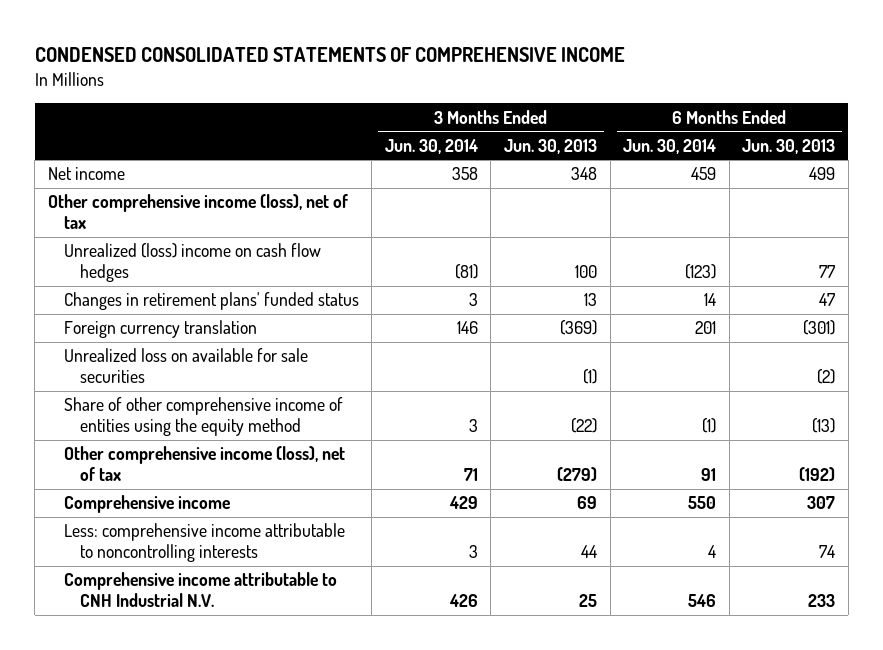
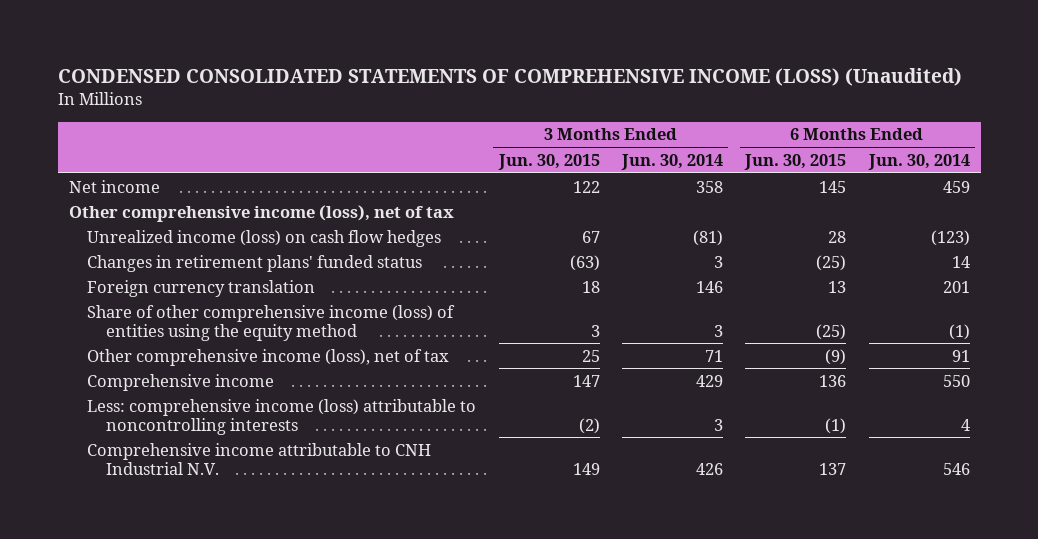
[34,47,625,63] CONDENSED CONSOLIDATED STATEMENTS OF COMPREHENSIVE INCOME -> [57,68,962,87] CONDENSED CONSOLIDATED STATEMENTS OF COMPREHENSIVE INCOME (LOSS) (Unaudited)
[504,138,598,154] Jun. 30, 2013 -> none
[742,138,836,154] Jun. 30, 2013 -> none
none -> [497,153,600,170] Jun. 30, 2015
none -> [744,153,847,170] Jun. 30, 2015
[63,243,321,283] Unrealized (loss) income on cash flow hedges -> [87,229,442,247] Unrealized income (loss) on cash flow hedges
[63,348,308,384] Unrealized loss on available for sale securities -> none
[63,397,343,437] Share of other comprehensive income of entities using the equity method -> [87,304,456,341] Share of other comprehensive income (loss) of entities using the equity method
[63,523,345,563] Less: comprehensive income attributable to noncontrolling interests -> [87,398,477,435] Less: comprehensive income (loss) attributable to noncontrolling interests

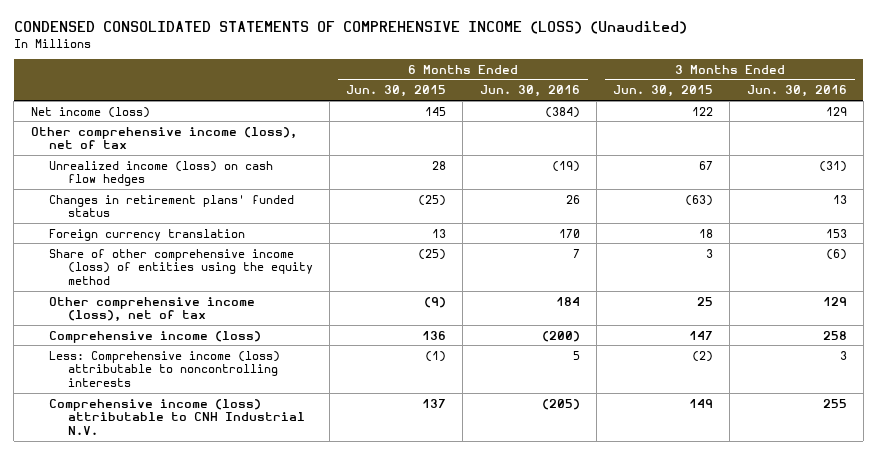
[620,153,723,170] Jun. 30, 2014 -> none
[867,153,970,170] Jun. 30, 2014 -> none
none -> [479,85,580,98] Jun. 30, 2016
none -> [746,85,847,98] Jun. 30, 2016
[68,179,160,193] Net income -> [30,106,150,118] Net income (loss)
[87,373,275,391] Comprehensive income -> [49,330,262,343] Comprehensive income (loss)
[87,398,477,435] Less: comprehensive income (loss) attributable to noncontrolling interests -> [49,350,281,387] Less: Comprehensive income (loss) attributable to noncontrolling interests
[87,442,432,475] Comprehensive income attributable to CNH Industrial N.V. -> [49,398,305,435] Comprehensive income (loss) attributable to CNH Industrial N.V.

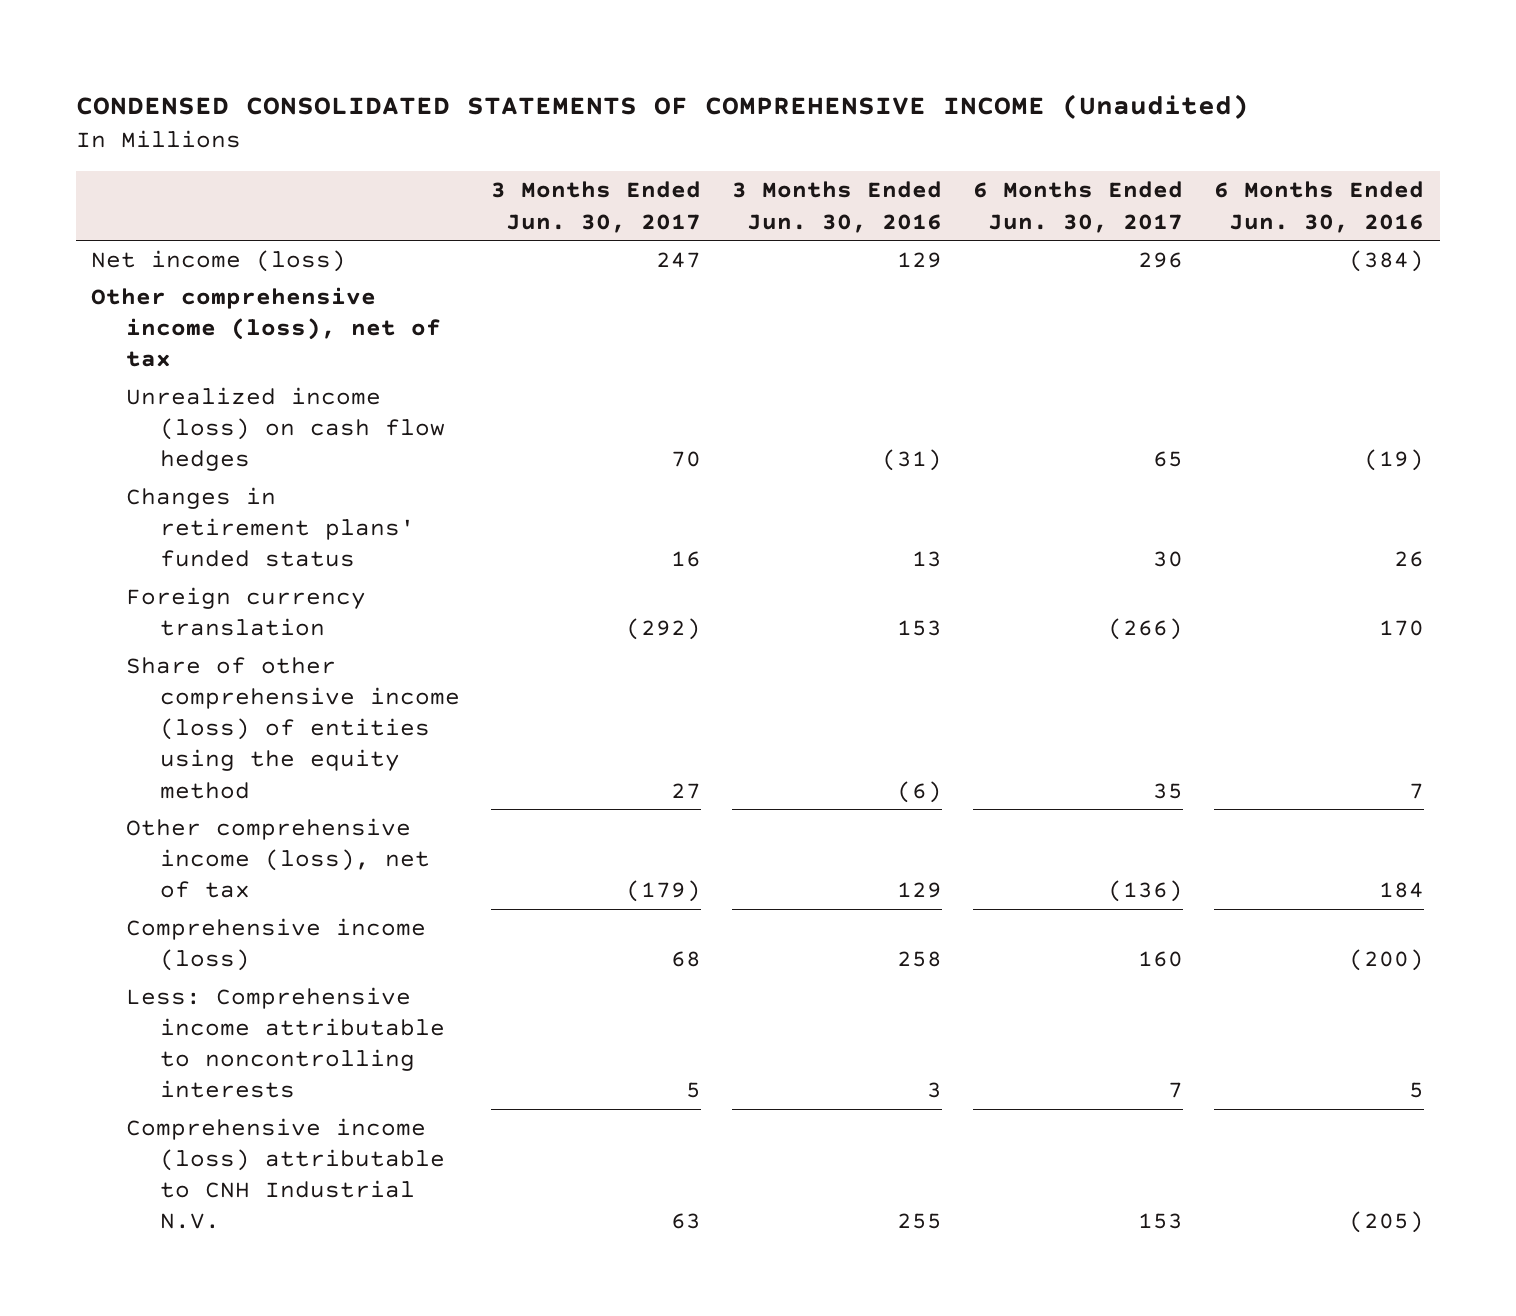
[13,20,687,34] CONDENSED CONSOLIDATED STATEMENTS OF COMPREHENSIVE INCOME (LOSS) (Unaudited) -> [75,93,1249,119] CONDENSED CONSOLIDATED STATEMENTS OF COMPREHENSIVE INCOME (Unaudited)
[346,85,447,98] Jun. 30, 2015 -> none
[613,85,714,98] Jun. 30, 2015 -> none
none -> [490,181,701,233] 3 Months Ended Jun. 30, 2017
none -> [973,181,1184,233] 6 Months Ended Jun. 30, 2017
[49,350,281,387] Less: Comprehensive income (loss) attributable to noncontrolling interests -> [125,986,445,1099] Less: Comprehensive income attributable to noncontrolling interests

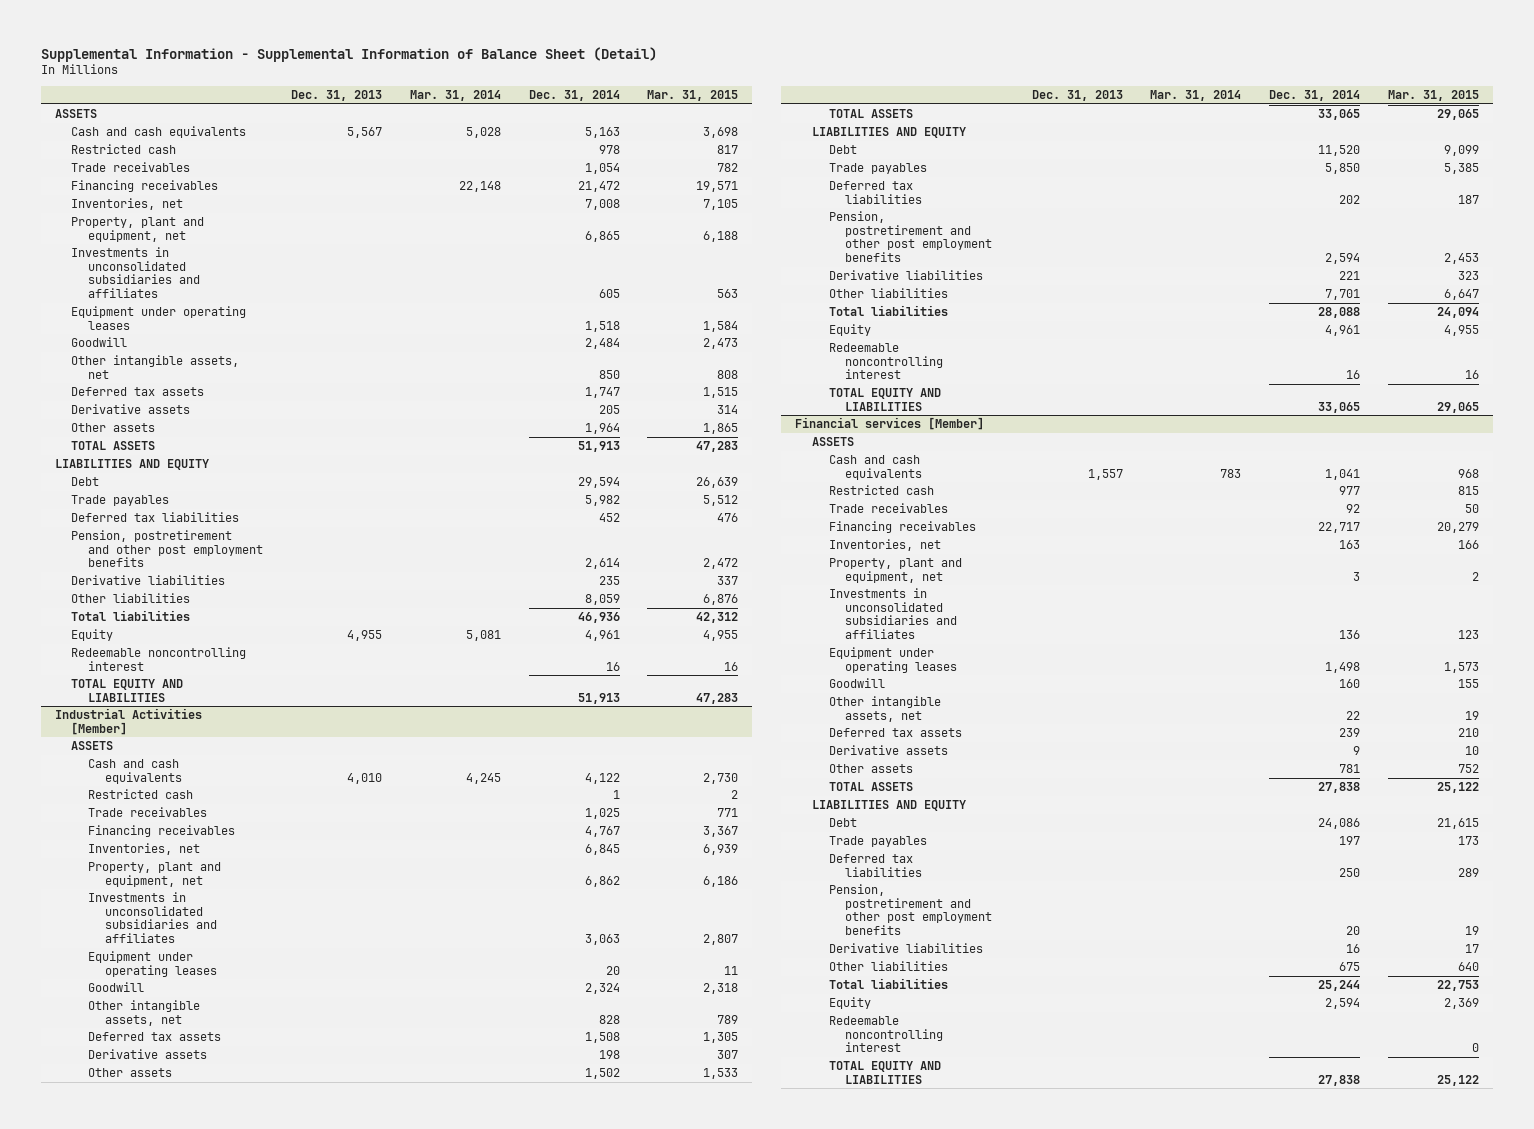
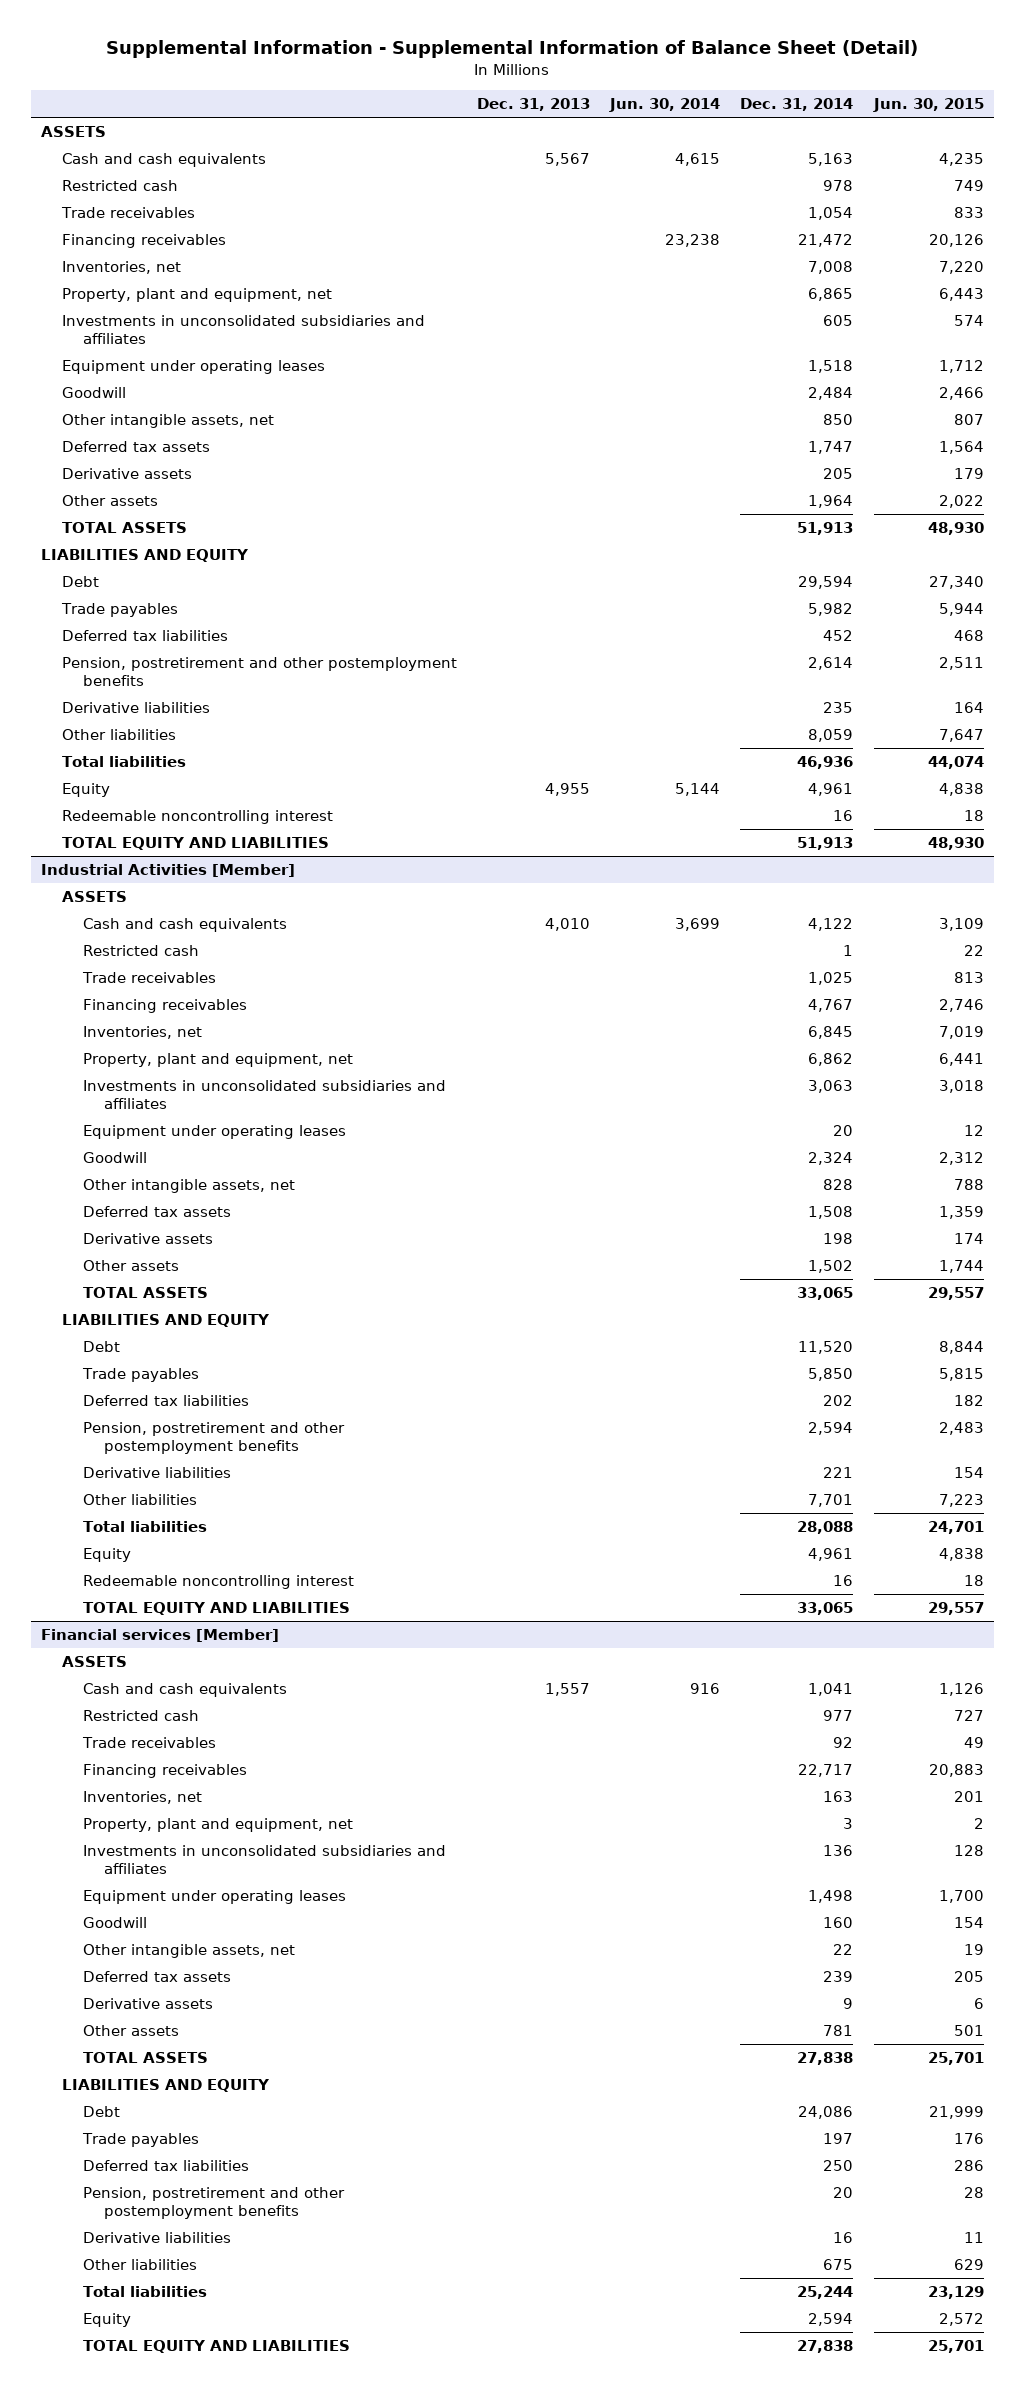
[409,90,501,102] Mar. 31, 2014 -> none
[647,90,739,102] Mar. 31, 2015 -> none
none -> [609,98,721,113] Jun. 30, 2014
none -> [872,98,984,113] Jun. 30, 2015
[71,530,264,568] Pension, postretirement and other post employment benefits -> [61,657,457,687] Pension, postretirement and other postemployment benefits
[828,211,993,262] Pension, postretirement and other post employment benefits -> [82,1422,345,1455] Pension, postretirement and other postemployment benefits
[828,884,993,935] Pension, postretirement and other post employment benefits -> [82,2187,345,2220] Pension, postretirement and other postemployment benefits
[828,1016,944,1053] Redeemable noncontrolling interest -> none

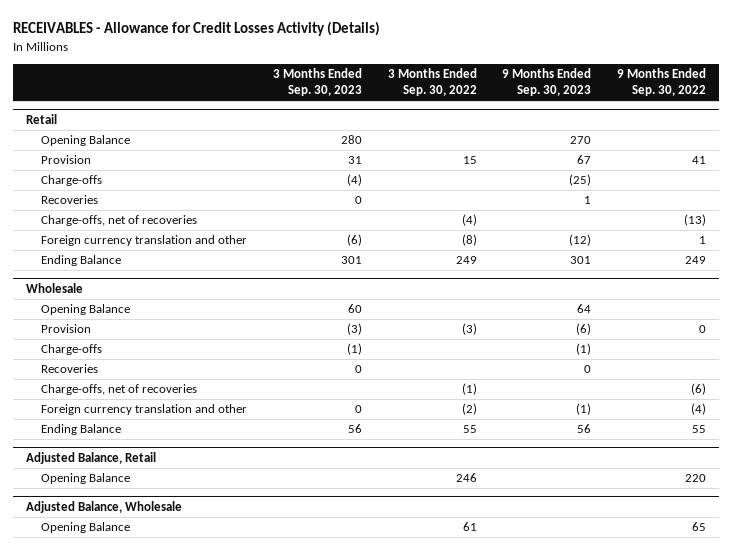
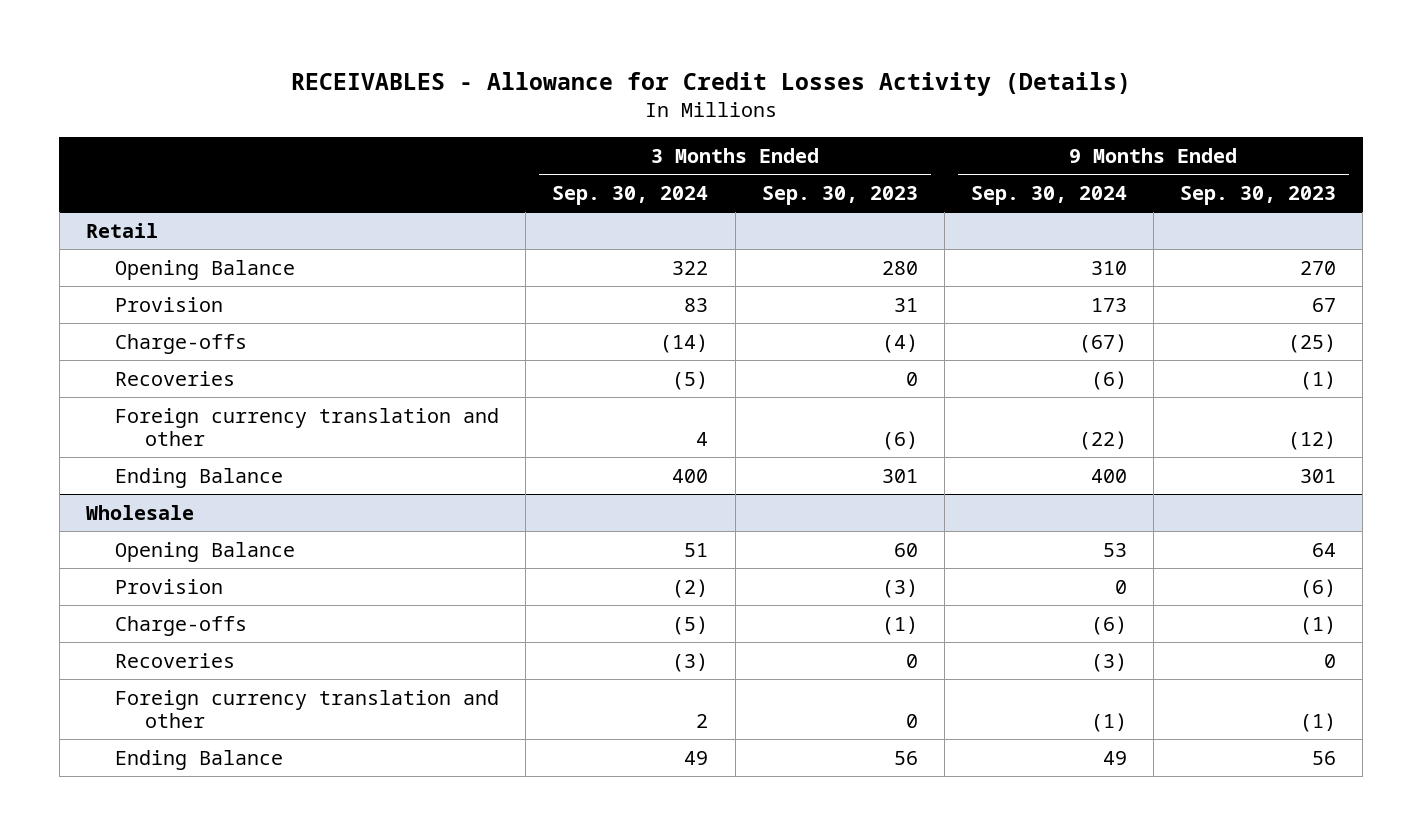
[387,67,477,97] 3 Months Ended Sep. 30, 2022 -> none
[617,67,707,97] 9 Months Ended Sep. 30, 2022 -> none
none -> [552,185,709,205] Sep. 30, 2024
none -> [970,185,1127,205] Sep. 30, 2024
[40,215,197,227] Charge-offs, net of recoveries -> none
[584,196,592,205] 1 -> [1300,370,1337,390] (1)
[40,384,197,396] Charge-offs, net of recoveries -> none
[26,451,157,464] Adjusted Balance, Retail -> none
[40,473,130,485] Opening Balance -> none
[26,500,183,513] Adjusted Balance, Wholesale -> none
[40,522,130,534] Opening Balance -> none

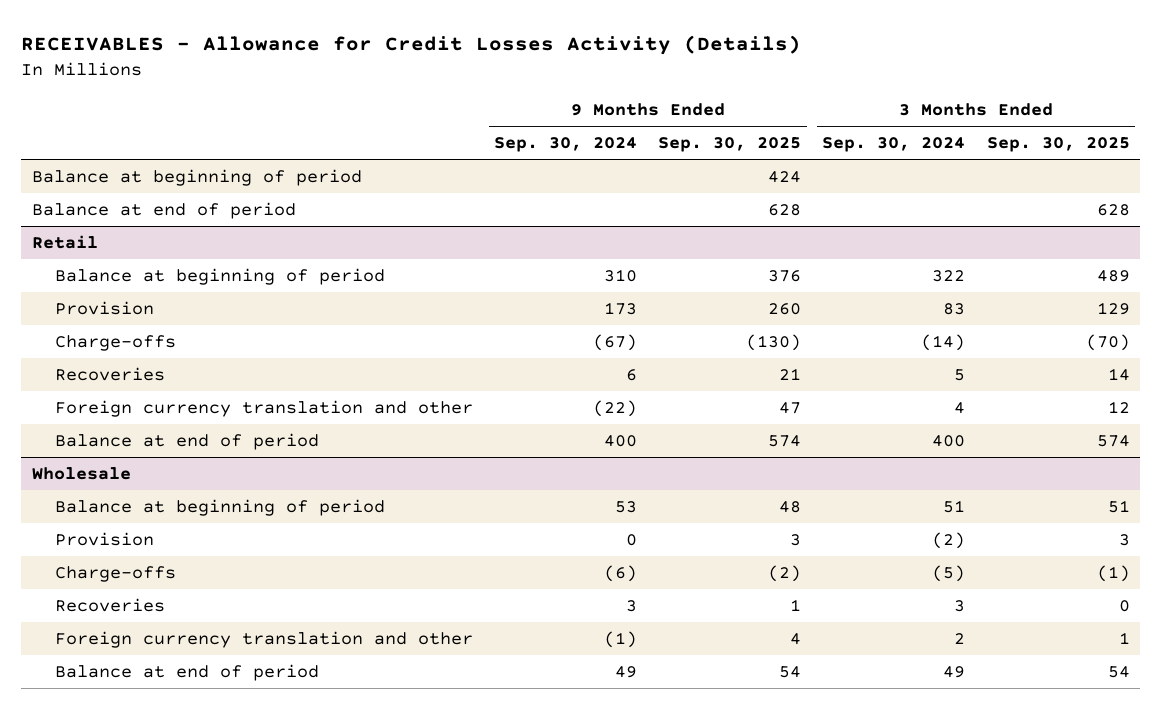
[761,185,918,205] Sep. 30, 2023 -> none
[1180,185,1337,205] Sep. 30, 2023 -> none
none -> [658,137,802,153] Sep. 30, 2025
none -> [986,137,1130,153] Sep. 30, 2025
none -> [31,169,362,187] Balance at beginning of period
none -> [31,202,296,220] Balance at end of period
[115,259,296,280] Opening Balance -> [54,268,385,286] Balance at beginning of period
[672,370,709,390] (5) -> [954,369,966,382] 5
[1090,370,1127,390] (6) -> [626,369,638,382] 6
[115,467,284,488] Ending Balance -> [54,433,319,451] Balance at end of period
[115,541,296,562] Opening Balance -> [54,499,385,517] Balance at beginning of period
[672,652,709,672] (3) -> [954,600,966,613] 3
[1090,652,1127,672] (3) -> [626,600,638,613] 3
[115,749,284,770] Ending Balance -> [54,664,319,682] Balance at end of period

